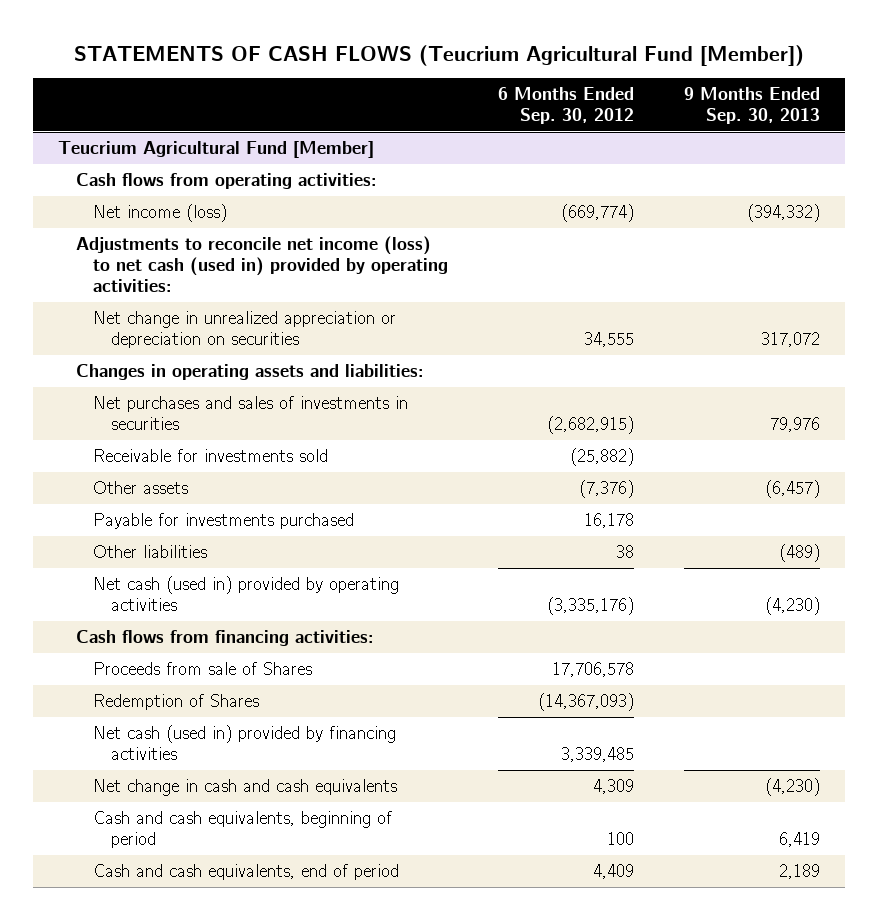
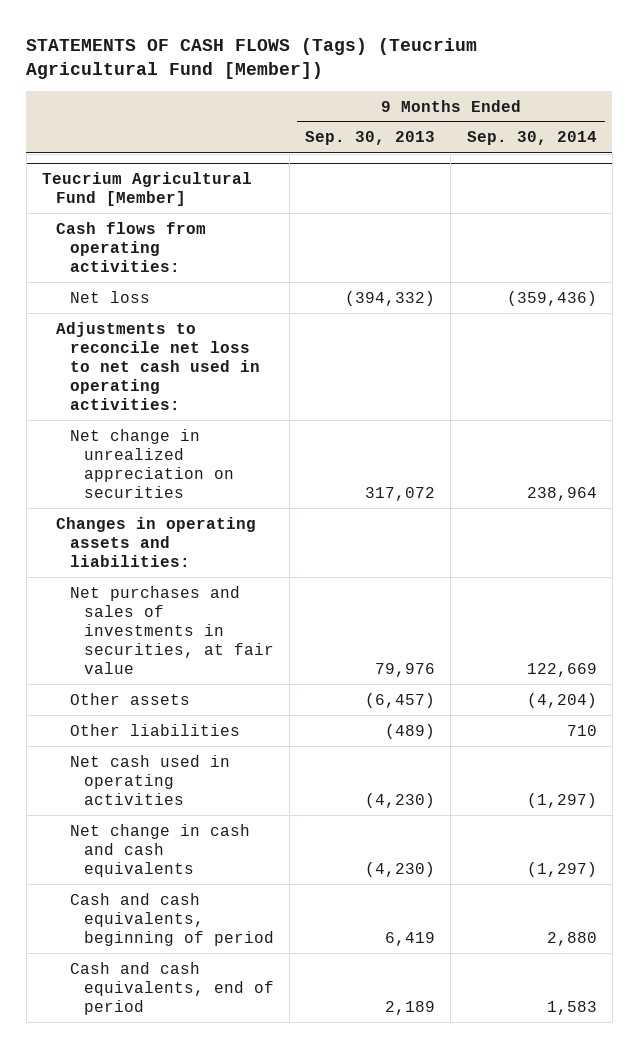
[74,44,805,66] STATEMENTS OF CASH FLOWS (Teucrium Agricultural Fund [Member]) -> [26,37,478,80] STATEMENTS OF CASH FLOWS (Tags) (Teucrium Agricultural Fund [Member])
[498,87,635,125] 6 Months Ended Sep. 30, 2012 -> none
none -> [466,131,597,146] Sep. 30, 2014
[93,203,228,222] Net income (loss) -> [69,290,150,303] Net loss
[75,235,449,292] Adjustments to reconcile net income (loss) to net cash (used in) provided by operating activities: -> [55,321,260,410] Adjustments to reconcile net loss to net cash used in operating activities:
[93,310,397,348] Net change in unrealized appreciation or depreciation on securities -> [69,428,234,498] Net change in unrealized appreciation on securities
[93,448,329,462] Receivable for investments sold -> none
[93,395,409,430] Net purchases and sales of investments in securities -> [69,585,274,674] Net purchases and sales of investments in securities, at fair value
[93,512,355,529] Payable for investments purchased -> none
[75,629,374,646] Cash flows from financing activities: -> none
[93,661,313,675] Proceeds from sale of Shares -> none
[93,693,260,710] Redemption of Shares -> none
[93,724,397,760] Net cash (used in) provided by financing activities -> none
[93,575,400,611] Net cash (used in) provided by operating activities -> [69,754,230,805] Net cash used in operating activities

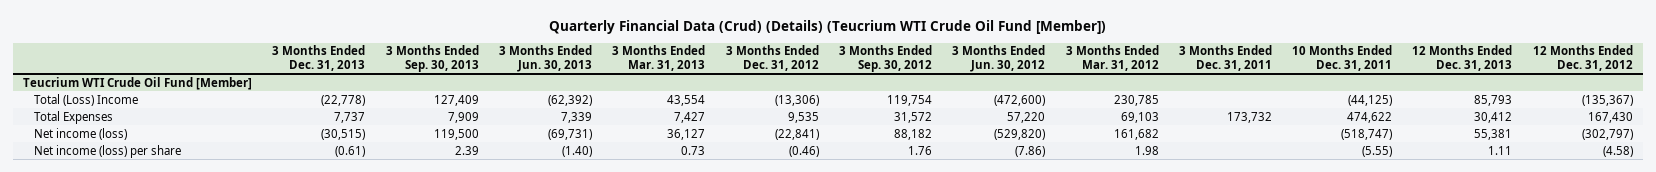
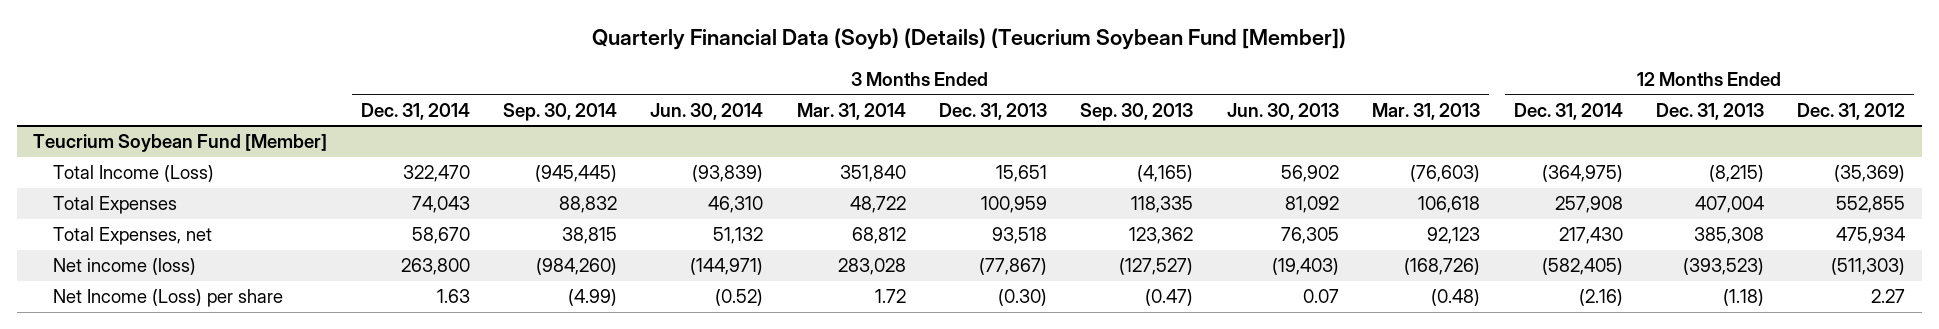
[548,20,1106,35] Quarterly Financial Data (Crud) (Details) (Teucrium WTI Crude Oil Fund [Member]) -> [592,28,1347,51] Quarterly Financial Data (Soyb) (Details) (Teucrium Soybean Fund [Member])
[725,45,819,72] 3 Months Ended Dec. 31, 2012 -> none
[838,45,932,73] 3 Months Ended Sep. 30, 2012 -> none
[952,45,1046,73] 3 Months Ended Jun. 30, 2012 -> none
[1065,45,1159,72] 3 Months Ended Mar. 31, 2012 -> none
[1178,45,1272,72] 3 Months Ended Dec. 31, 2011 -> none
[1292,45,1393,72] 10 Months Ended Dec. 31, 2011 -> none
none -> [360,102,470,120] Dec. 31, 2014
none -> [502,102,617,121] Sep. 30, 2014
none -> [650,102,764,120] Jun. 30, 2014
none -> [796,102,906,120] Mar. 31, 2014
none -> [1513,102,1623,120] Dec. 31, 2014
[23,76,253,90] Teucrium WTI Crude Oil Fund [Member] -> none
none -> [33,134,328,153] Teucrium Soybean Fund [Member]
[33,93,138,106] Total (Loss) Income -> [53,165,215,183] Total Income (Loss)
[321,94,366,106] (22,778) -> [996,165,1048,183] 15,651
[433,94,479,106] 127,409 -> [1137,165,1194,183] (4,165)
[548,94,593,106] (62,392) -> [1280,165,1339,183] 56,902
[667,94,706,106] 43,554 -> [1410,165,1481,183] (76,603)
[1474,94,1513,106] 85,793 -> [1708,165,1764,183] (8,215)
[1581,94,1633,106] (135,367) -> [1834,165,1906,183] (35,369)
[334,111,366,123] 7,737 -> [981,196,1048,214] 100,959
[447,111,479,123] 7,909 -> [1131,196,1194,214] 118,335
[561,111,593,123] 7,339 -> [1284,196,1339,214] 81,092
[674,111,706,123] 7,427 -> [1418,196,1481,214] 106,618
[1474,111,1513,123] 30,412 -> [1694,196,1764,214] 407,004
[1587,111,1633,123] 167,430 -> [1836,196,1906,214] 552,855
none -> [53,227,213,246] Total Expenses, net
[321,128,366,140] (30,515) -> [979,258,1048,276] (77,867)
[433,128,479,140] 119,500 -> [1119,258,1194,276] (127,527)
[548,128,593,140] (69,731) -> [1271,258,1339,276] (19,403)
[667,128,706,140] 36,127 -> [1404,258,1481,276] (168,726)
[1474,128,1513,140] 55,381 -> [1682,258,1764,276] (393,523)
[1581,128,1633,140] (302,797) -> [1831,258,1906,276] (511,303)
[33,144,181,158] Net income (loss) per share -> [53,289,284,308] Net Income (Loss) per share
[335,145,366,157] (0.61) -> [998,289,1048,307] (0.30)
[454,145,479,155] 2.39 -> [1145,289,1194,307] (0.47)
[562,145,593,157] (1.40) -> [1302,289,1339,304] 0.07
[681,145,706,155] 0.73 -> [1431,289,1481,307] (0.48)
[1488,145,1513,155] 1.11 -> [1722,289,1764,307] (1.18)
[1602,145,1633,157] (4.58) -> [1871,289,1906,304] 2.27

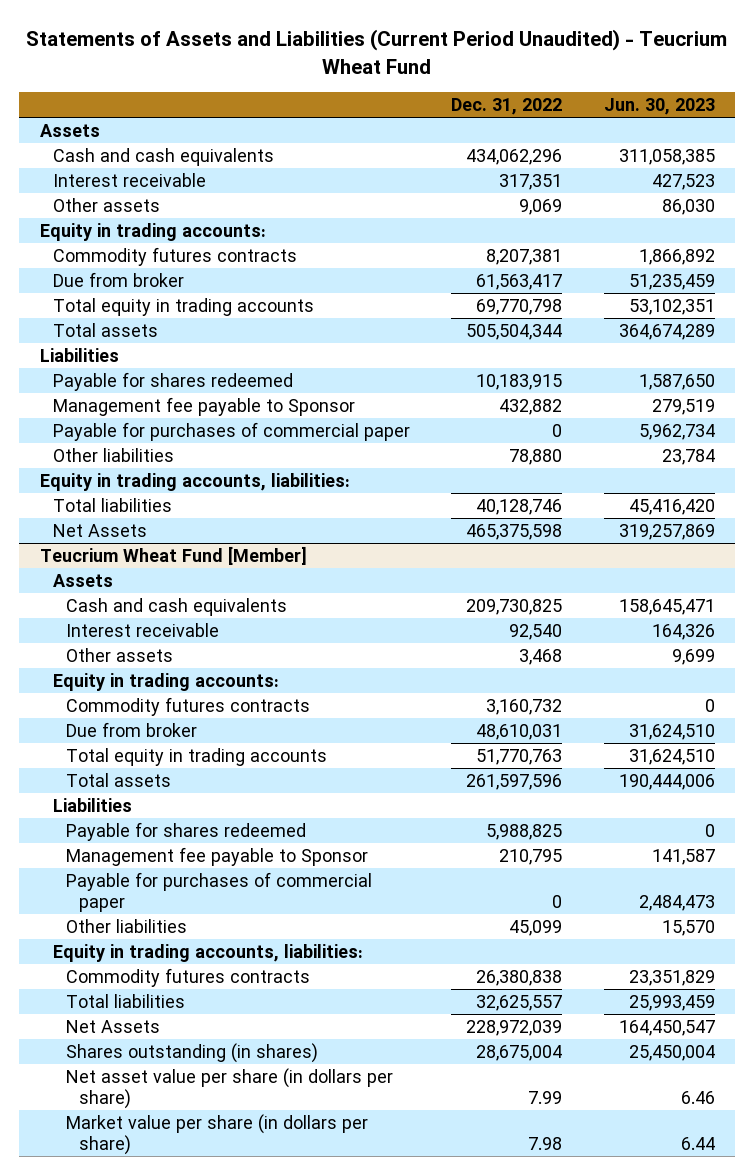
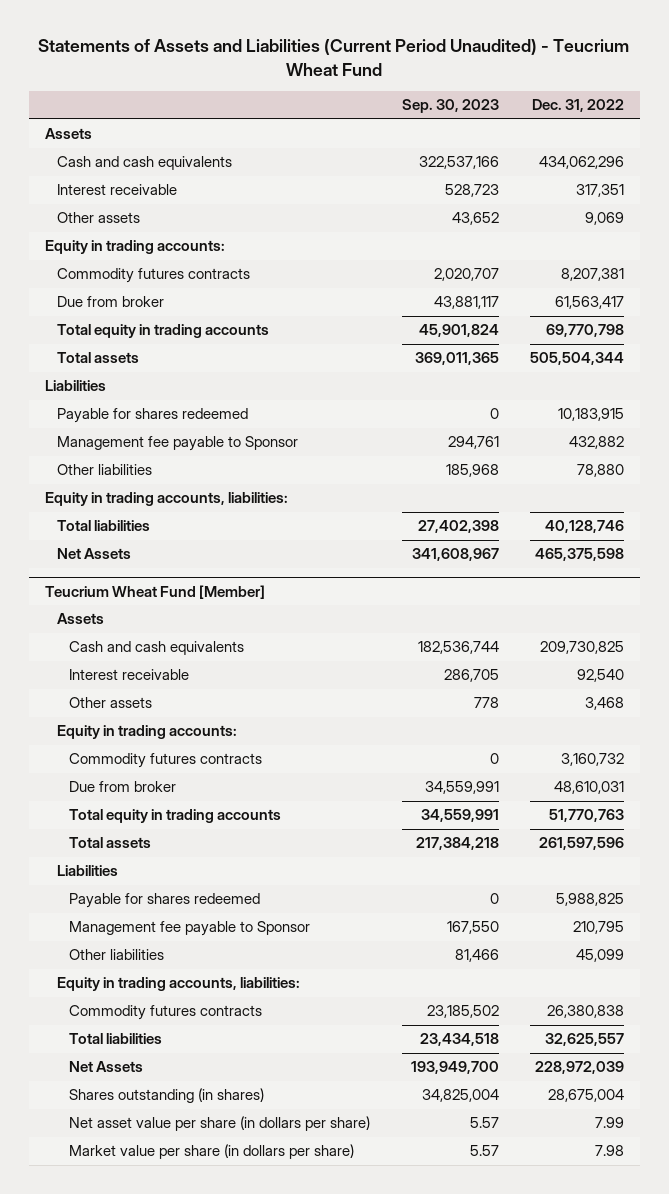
[603,97,715,115] Jun. 30, 2023 -> none
none -> [401,99,499,114] Sep. 30, 2023
[52,421,410,441] Payable for purchases of commercial paper -> none
[65,871,372,912] Payable for purchases of commercial paper -> none

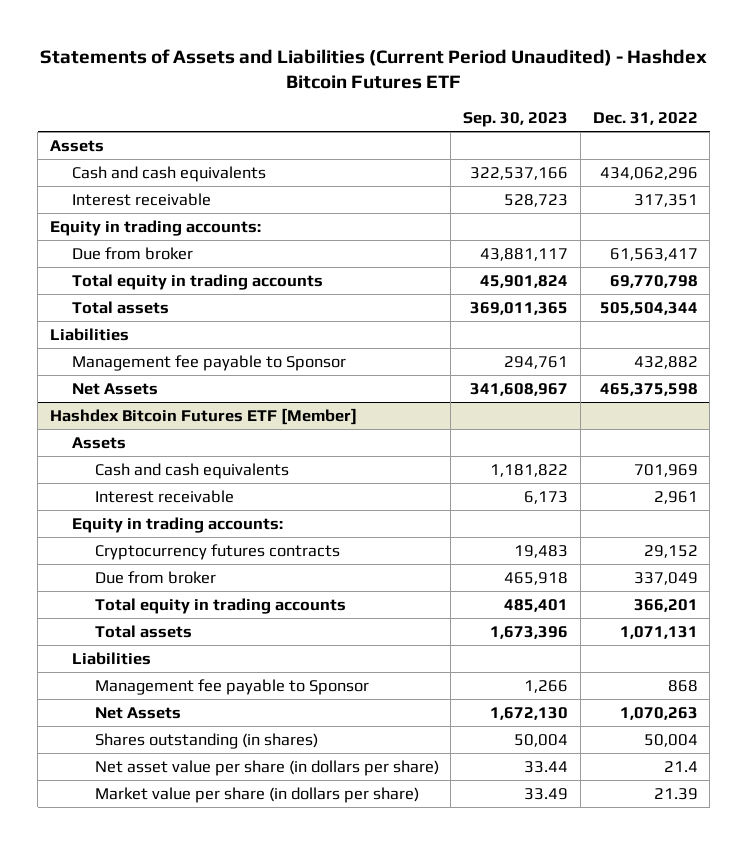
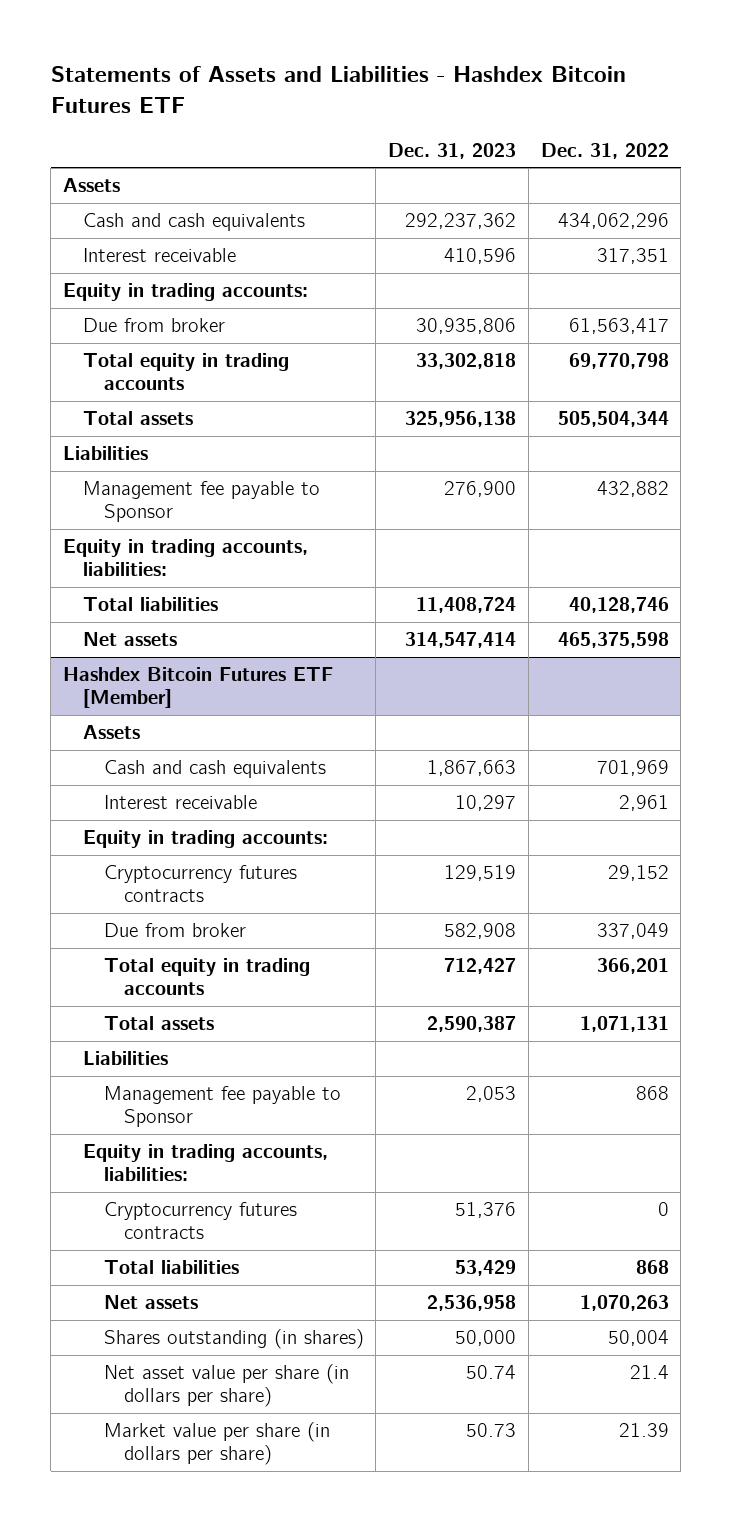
[39,49,707,90] Statements of Assets and Liabilities (Current Period Unaudited) - Hashdex Bitcoin Futures ETF -> [50,65,626,113] Statements of Assets and Liabilities - Hashdex Bitcoin Futures ETF
[463,112,569,128] Sep. 30, 2023 -> none
none -> [388,142,517,159] Dec. 31, 2023
none -> [62,539,308,577] Equity in trading accounts, liabilities:
none -> [83,597,219,612] Total liabilities
[72,382,159,395] Net Assets -> [83,632,178,647] Net assets
none -> [83,1144,329,1182] Equity in trading accounts, liabilities:
none -> [103,1202,297,1240] Cryptocurrency futures contracts
none -> [103,1260,239,1275] Total liabilities
[94,706,181,719] Net Assets -> [103,1295,198,1310] Net assets

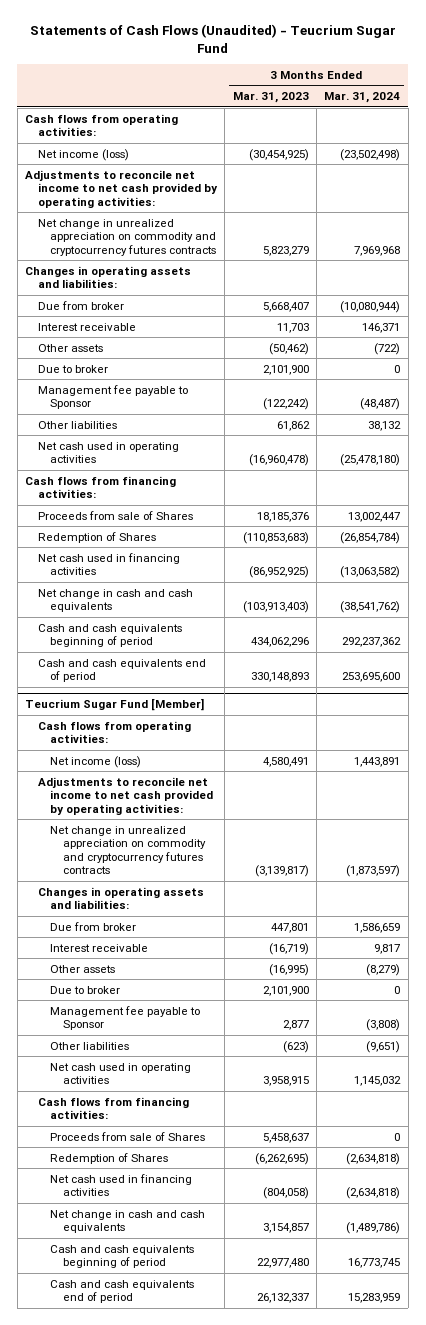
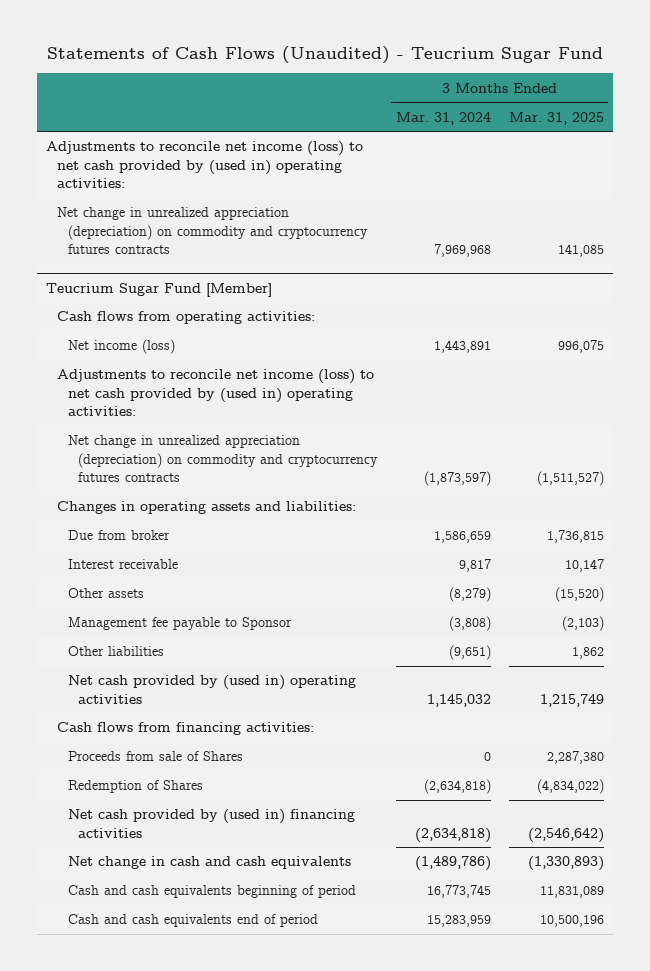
[232,92,309,104] Mar. 31, 2023 -> none
none -> [508,111,604,125] Mar. 31, 2025
[25,113,179,137] Cash flows from operating activities: -> none
[37,148,129,161] Net income (loss) -> none
[25,265,192,289] Changes in operating assets and liabilities: -> none
[37,300,124,310] Due from broker -> none
[37,322,136,331] Interest receivable -> none
[37,343,103,352] Other assets -> none
[37,364,108,373] Due to broker -> none
[37,384,188,410] Management fee payable to Sponsor -> none
[37,420,117,429] Other liabilities -> none
[37,441,179,464] Net cash used in operating activities -> none
[25,475,177,499] Cash flows from financing activities: -> none
[37,510,193,520] Proceeds from sale of Shares -> none
[37,531,156,543] Redemption of Shares -> none
[37,552,180,576] Net cash used in financing activities -> none
[37,588,193,613] Net change in cash and cash equivalents -> none
[37,623,182,648] Cash and cash equivalents beginning of period -> none
[37,658,206,683] Cash and cash equivalents end of period -> none
[25,169,218,208] Adjustments to reconcile net income to net cash provided by operating activities: -> [45,141,363,189] Adjustments to reconcile net income (loss) to net cash provided by (used in) operating activities:
[37,218,217,256] Net change in unrealized appreciation on commodity and cryptocurrency futures contracts -> [56,207,368,255] Net change in unrealized appreciation (depreciation) on commodity and cryptocurrency futures contracts
[37,776,214,815] Adjustments to reconcile net income to net cash provided by operating activities: -> [56,369,374,417] Adjustments to reconcile net income (loss) to net cash provided by (used in) operating activities:
[50,825,206,875] Net change in unrealized appreciation on commodity and cryptocurrency futures contracts -> [67,435,379,483] Net change in unrealized appreciation (depreciation) on commodity and cryptocurrency futures contracts
[50,985,121,994] Due to broker -> none
[50,1062,192,1085] Net cash used in operating activities -> [67,675,356,704] Net cash provided by (used in) operating activities
[50,1173,193,1197] Net cash used in financing activities -> [67,809,355,838] Net cash provided by (used in) financing activities

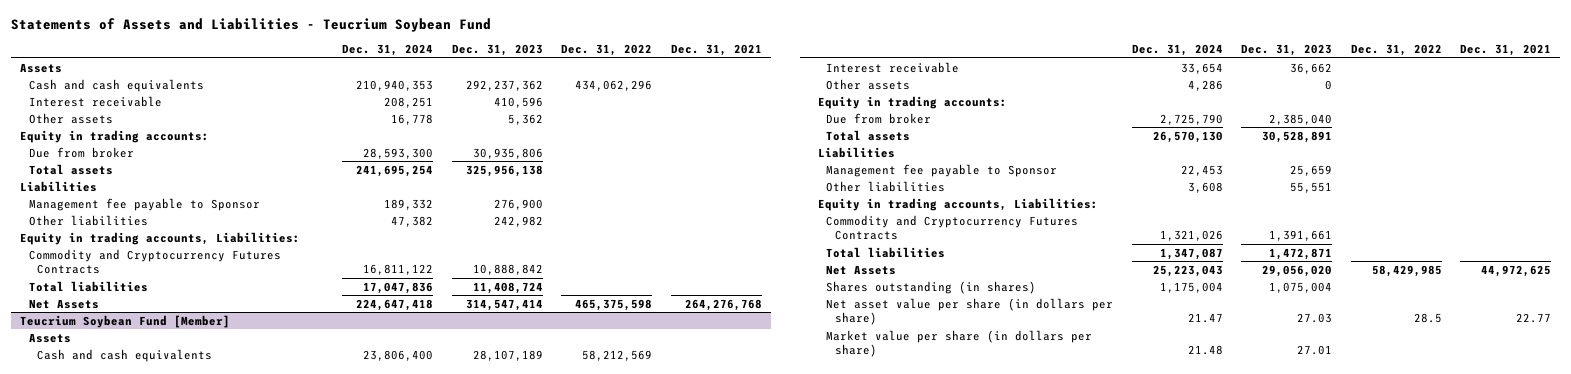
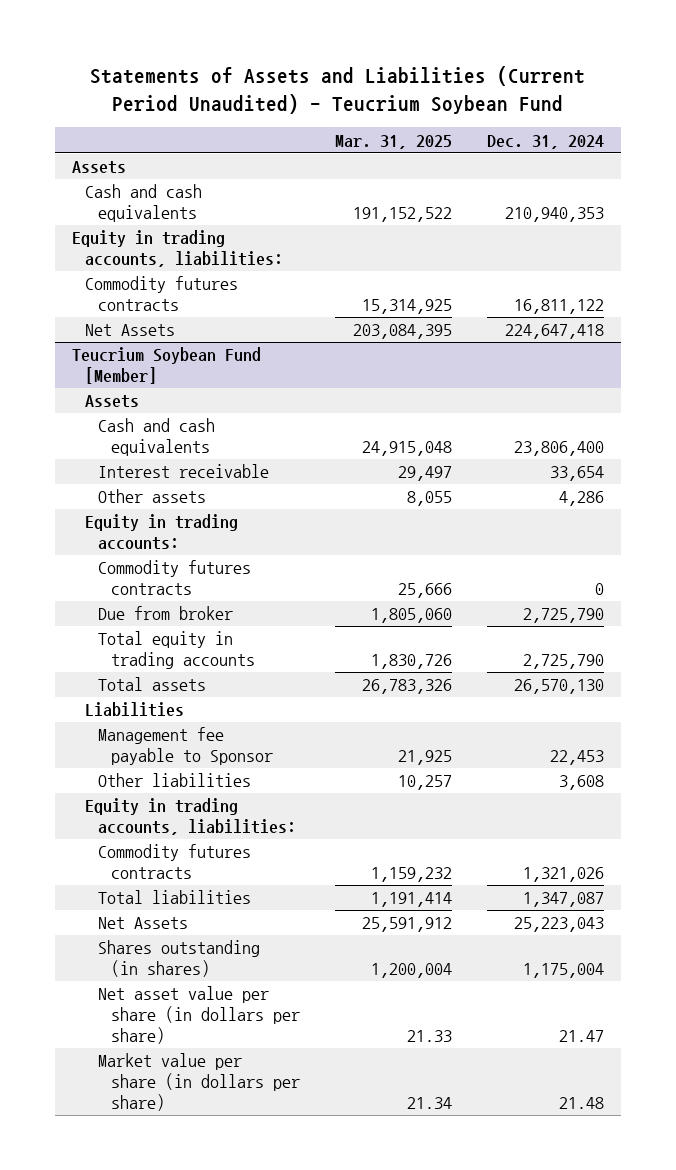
[10,17,491,32] Statements of Assets and Liabilities - Teucrium Soybean Fund -> [90,66,586,114] Statements of Assets and Liabilities (Current Period Unaudited) - Teucrium Soybean Fund
[451,44,543,57] Dec. 31, 2023 -> none
[561,44,653,57] Dec. 31, 2022 -> none
[670,44,762,57] Dec. 31, 2021 -> none
none -> [334,134,452,149] Mar. 31, 2025
[28,95,162,107] Interest receivable -> none
[28,112,113,124] Other assets -> none
[20,129,210,143] Equity in trading accounts: -> none
[28,146,134,158] Due from broker -> none
[28,163,113,175] Total assets -> none
[20,180,98,192] Liabilities -> none
[28,197,260,211] Management fee payable to Sponsor -> none
[28,214,148,226] Other liabilities -> none
[28,280,148,292] Total liabilities -> none
[20,231,301,245] Equity in trading accounts, Liabilities: -> [72,230,284,268] Equity in trading accounts, liabilities:
[28,248,281,275] Commodity and Cryptocurrency Futures Contracts -> [85,276,239,312] Commodity futures contracts
none -> [98,560,252,596] Commodity futures contracts
none -> [98,631,256,670] Total equity in trading accounts
[817,197,1098,211] Equity in trading accounts, Liabilities: -> [85,798,297,836] Equity in trading accounts, liabilities:
[826,214,1079,241] Commodity and Cryptocurrency Futures Contracts -> [98,844,252,880] Commodity futures contracts

